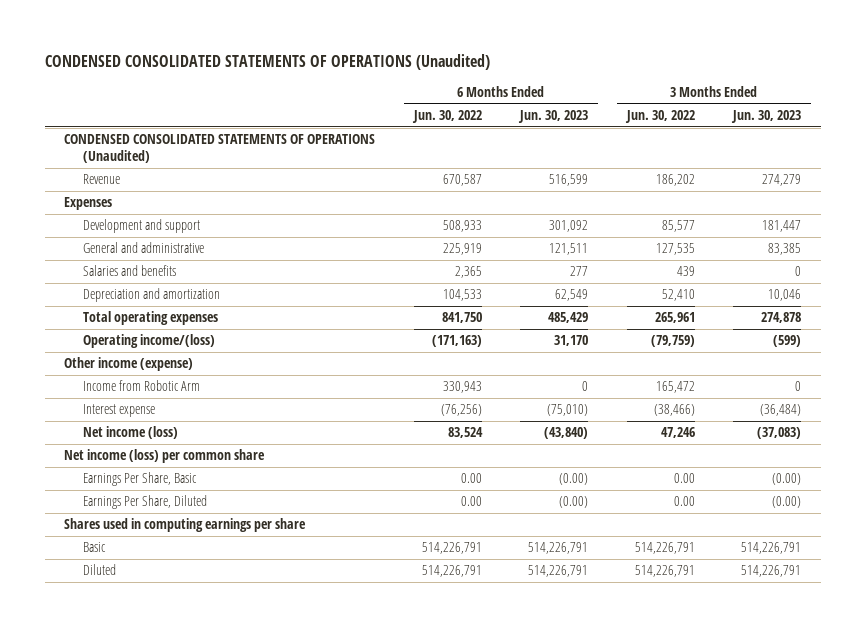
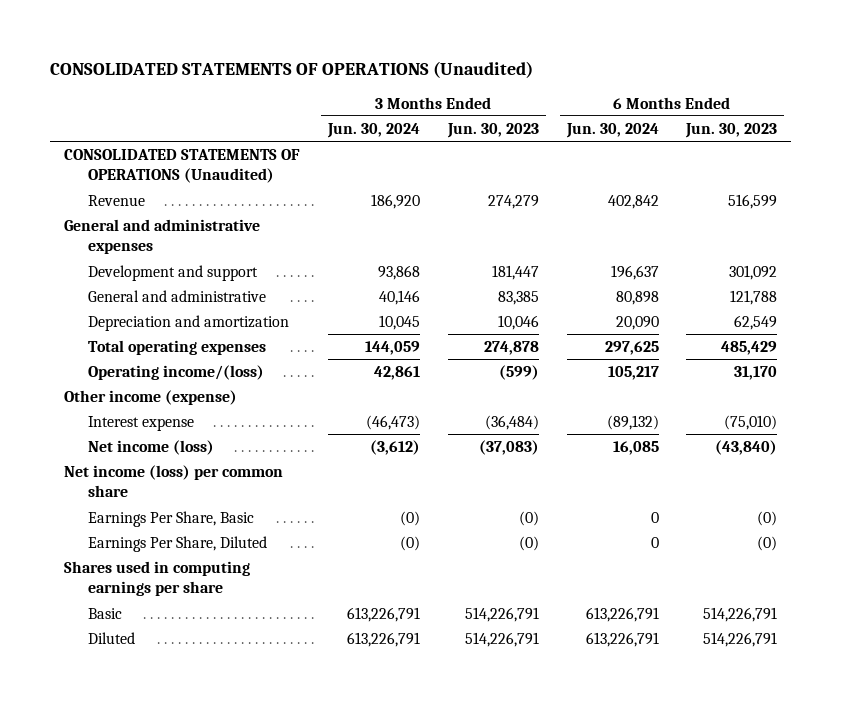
[45,53,491,70] CONDENSED CONSOLIDATED STATEMENTS OF OPERATIONS (Unaudited) -> [50,60,534,78] CONSOLIDATED STATEMENTS OF OPERATIONS (Unaudited)
[411,110,482,124] Jun. 30, 2022 -> none
[624,110,695,124] Jun. 30, 2022 -> none
none -> [326,122,420,138] Jun. 30, 2024
none -> [565,122,659,138] Jun. 30, 2024
[64,134,376,164] CONDENSED CONSOLIDATED STATEMENTS OF OPERATIONS (Unaudited) -> [64,148,301,184] CONSOLIDATED STATEMENTS OF OPERATIONS (Unaudited)
[64,197,113,211] Expenses -> [64,218,261,255] General and administrative expenses
[82,265,176,277] Salaries and benefits -> none
[549,243,589,256] 121,511 -> [730,289,778,305] 121,788
[82,380,200,392] Income from Robotic Arm -> none
[559,473,589,486] (0.00) -> [757,510,778,526] (0)
[772,473,802,486] (0.00) -> [518,510,539,526] (0)
[559,496,589,509] (0.00) -> [757,535,778,551] (0)
[772,496,802,509] (0.00) -> [518,535,539,551] (0)

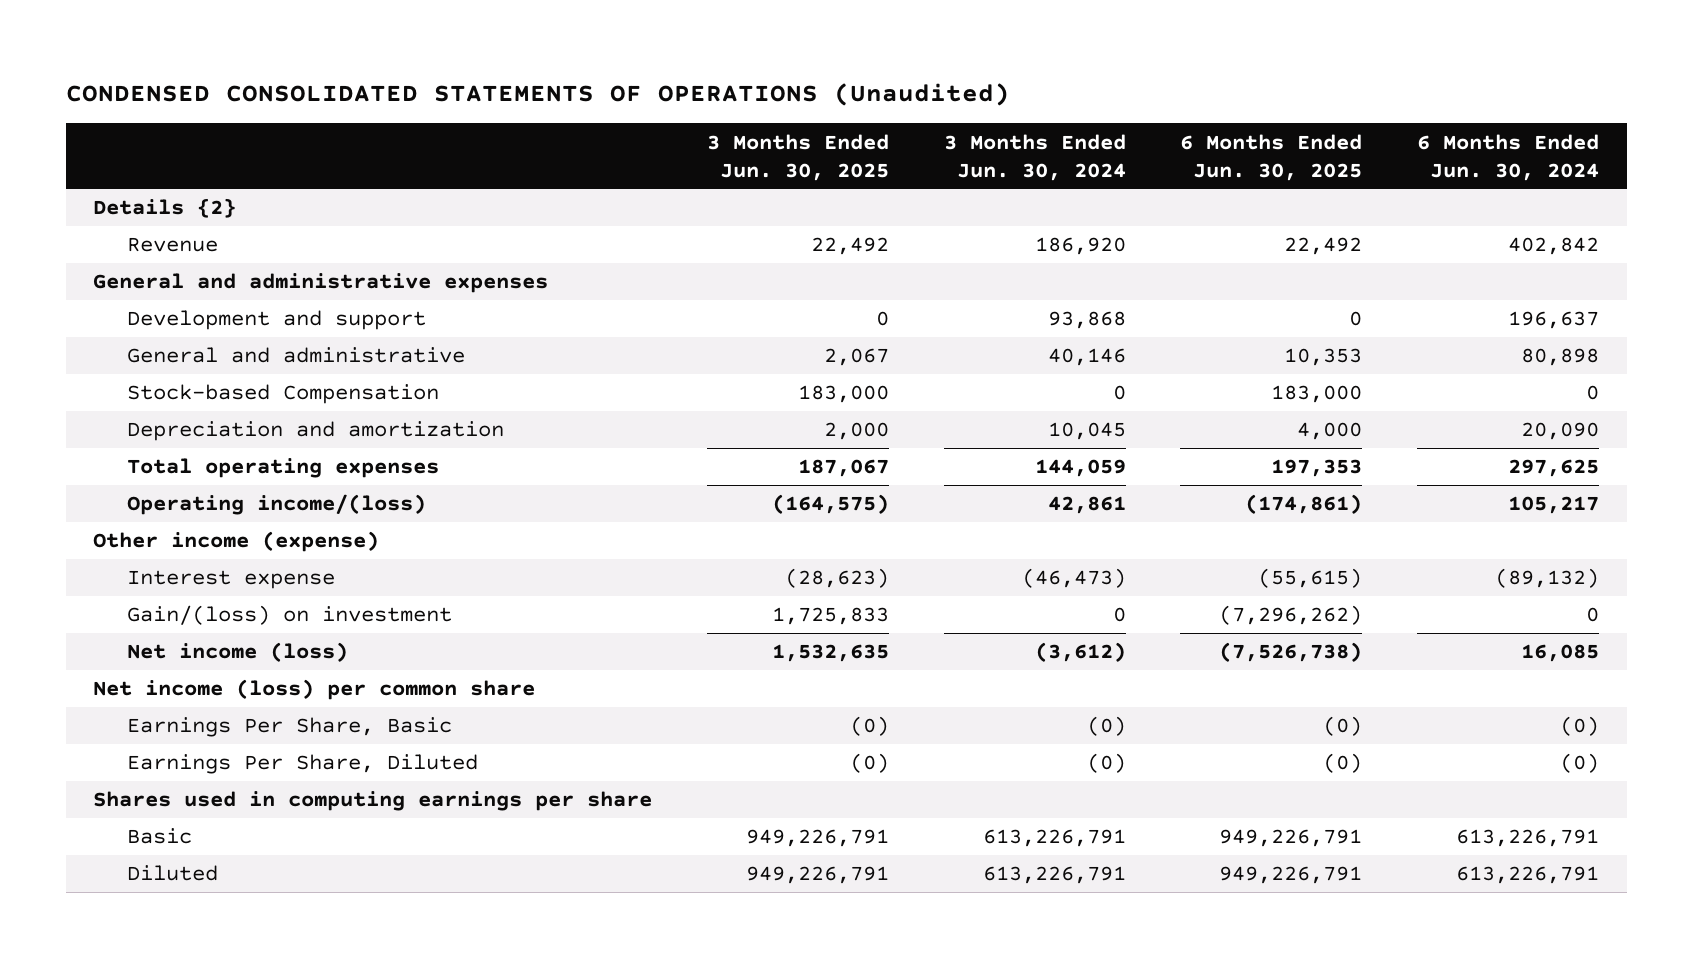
[50,60,534,78] CONSOLIDATED STATEMENTS OF OPERATIONS (Unaudited) -> [65,82,1010,106] CONDENSED CONSOLIDATED STATEMENTS OF OPERATIONS (Unaudited)
[446,122,539,138] Jun. 30, 2023 -> none
[685,122,778,138] Jun. 30, 2023 -> none
none -> [706,133,889,181] 3 Months Ended Jun. 30, 2025
none -> [1180,133,1363,181] 6 Months Ended Jun. 30, 2025
[64,148,301,184] CONSOLIDATED STATEMENTS OF OPERATIONS (Unaudited) -> [93,198,237,219] Details {2}
none -> [127,384,440,405] Stock-based Compensation
none -> [127,605,453,626] Gain/(loss) on investment
[650,511,659,523] 0 -> [1560,716,1600,737] (0)
[650,536,659,548] 0 -> [1560,753,1600,774] (0)

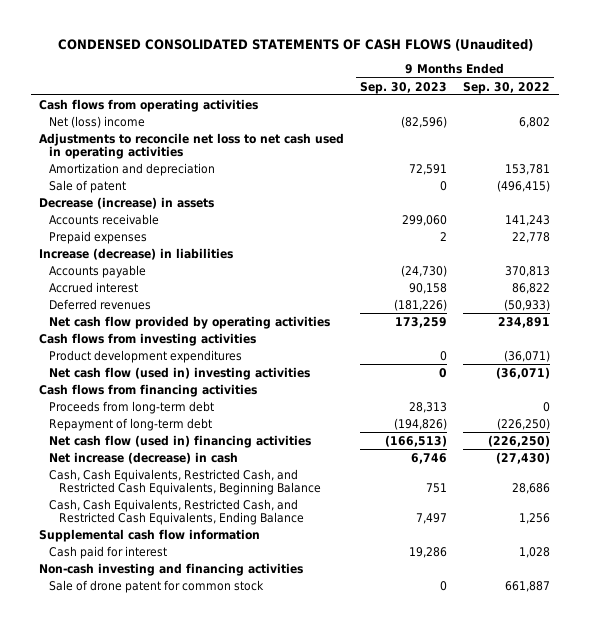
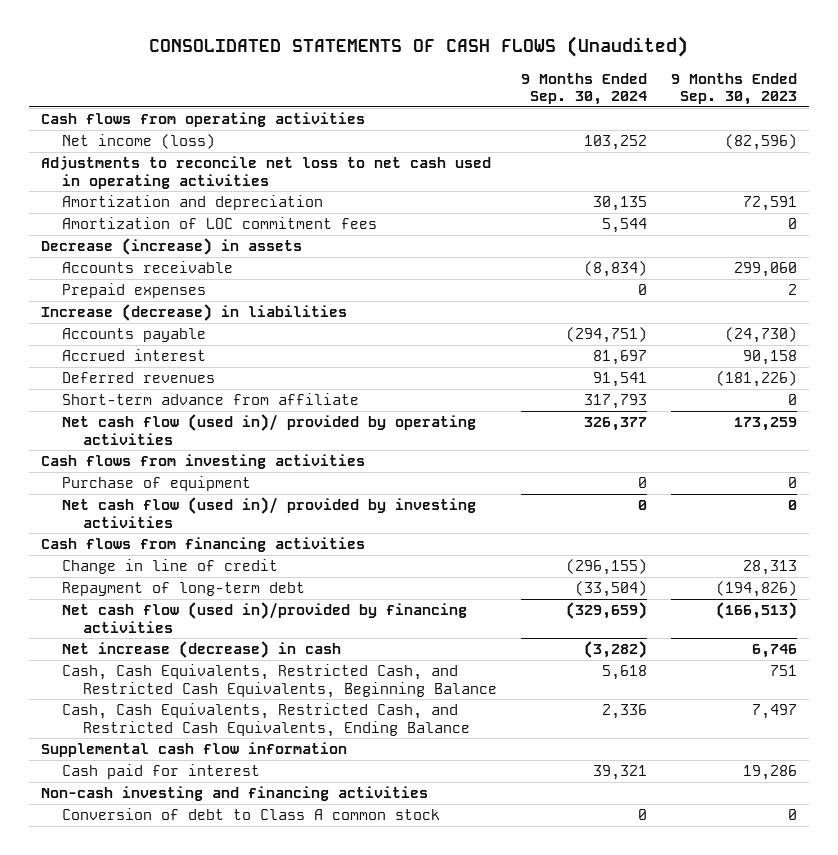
[57,39,533,52] CONDENSED CONSOLIDATED STATEMENTS OF CASH FLOWS (Unaudited) -> [148,36,688,58] CONSOLIDATED STATEMENTS OF CASH FLOWS (Unaudited)
[463,81,551,94] Sep. 30, 2022 -> none
none -> [520,72,647,106] 9 Months Ended Sep. 30, 2024
[49,115,146,128] Net (loss) income -> [61,134,215,150] Net income (loss)
[49,179,127,193] Sale of patent -> none
none -> [61,217,377,230] Amortization of LOC commitment fees
none -> [61,393,359,406] Short-term advance from affiliate
[49,315,331,329] Net cash flow provided by operating activities -> [61,414,476,445] Net cash flow (used in)/ provided by operating activities
[49,349,243,363] Product development expenditures -> none
none -> [61,476,251,492] Purchase of equipment
[49,366,311,380] Net cash flow (used in) investing activities -> [61,497,476,528] Net cash flow (used in)/ provided by investing activities
[49,400,215,414] Proceeds from long-term debt -> [61,559,278,575] Change in line of credit
[49,434,312,448] Net cash flow (used in) financing activities -> [61,602,467,633] Net cash flow (used in)/provided by financing activities
[49,579,265,593] Sale of drone patent for common stock -> [61,808,440,821] Conversion of debt to Class A common stock

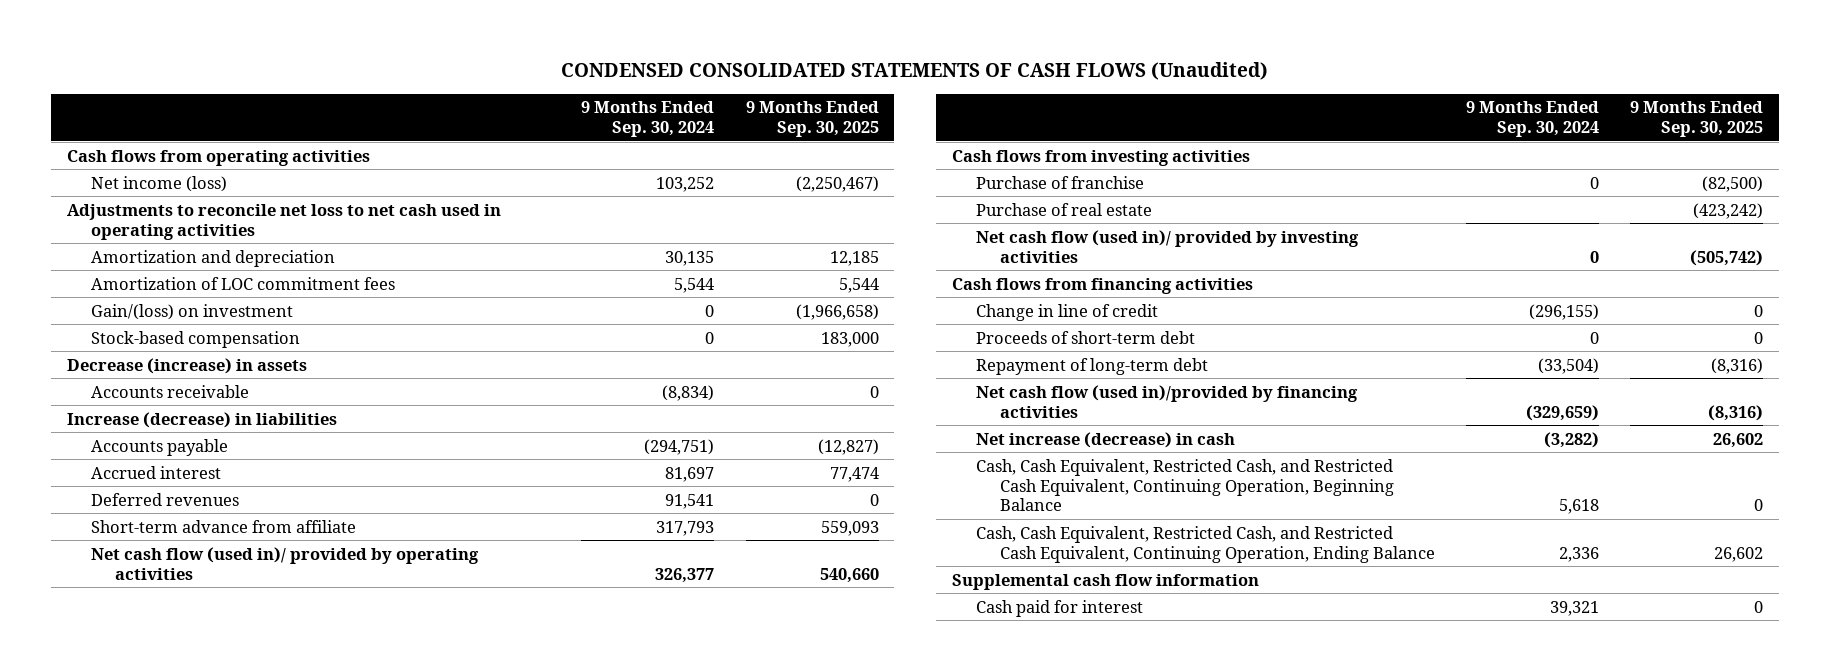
[148,36,688,58] CONSOLIDATED STATEMENTS OF CASH FLOWS (Unaudited) -> [561,62,1269,81] CONDENSED CONSOLIDATED STATEMENTS OF CASH FLOWS (Unaudited)
[670,72,797,106] 9 Months Ended Sep. 30, 2023 -> none
none -> [745,101,879,138] 9 Months Ended Sep. 30, 2025
none -> [91,303,294,320] Gain/(loss) on investment
none -> [91,330,301,348] Stock-based compensation
[61,283,206,299] Prepaid expenses -> none
[61,476,251,492] Purchase of equipment -> [975,175,1144,189] Purchase of franchise
none -> [975,202,1152,216] Purchase of real estate
none -> [975,330,1195,344] Proceeds of short-term debt
[61,664,497,698] Cash, Cash Equivalents, Restricted Cash, and Restricted Cash Equivalents, Beginning Balance -> [975,458,1394,512] Cash, Cash Equivalent, Restricted Cash, and Restricted Cash Equivalent, Continuing Operation, Beginning Balance
[61,703,470,737] Cash, Cash Equivalents, Restricted Cash, and Restricted Cash Equivalents, Ending Balance -> [975,525,1435,563] Cash, Cash Equivalent, Restricted Cash, and Restricted Cash Equivalent, Continuing Operation, Ending Balance
[40,786,428,802] Non-cash investing and financing activities -> none
[61,808,440,821] Conversion of debt to Class A common stock -> none

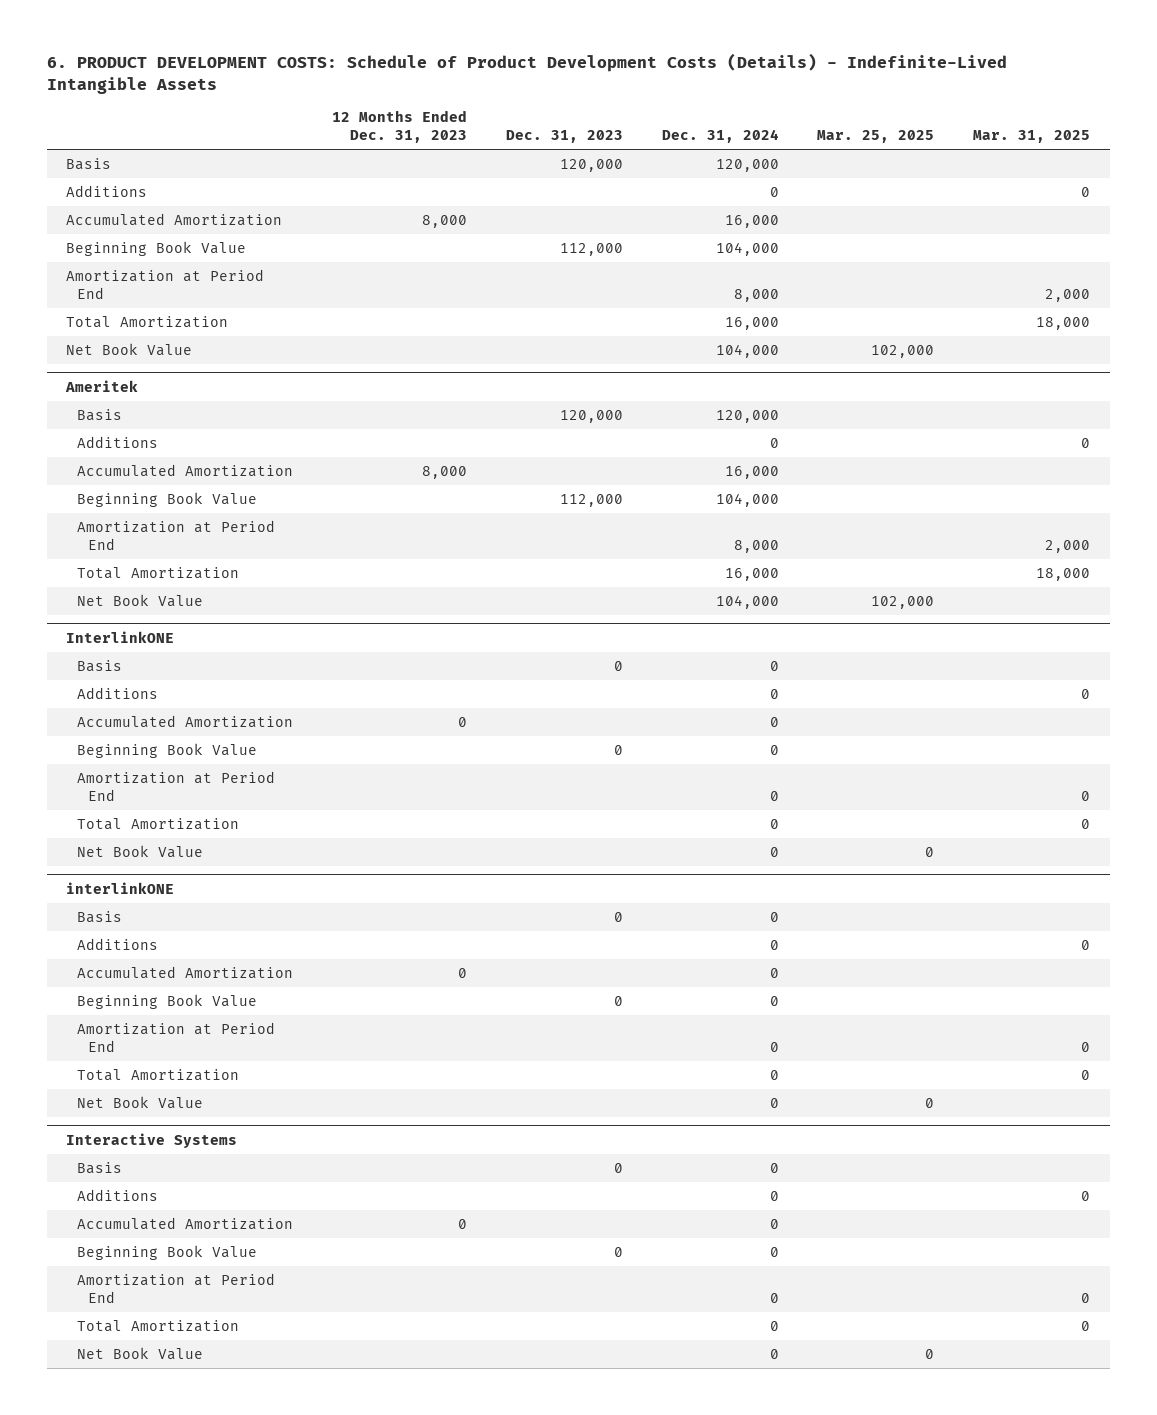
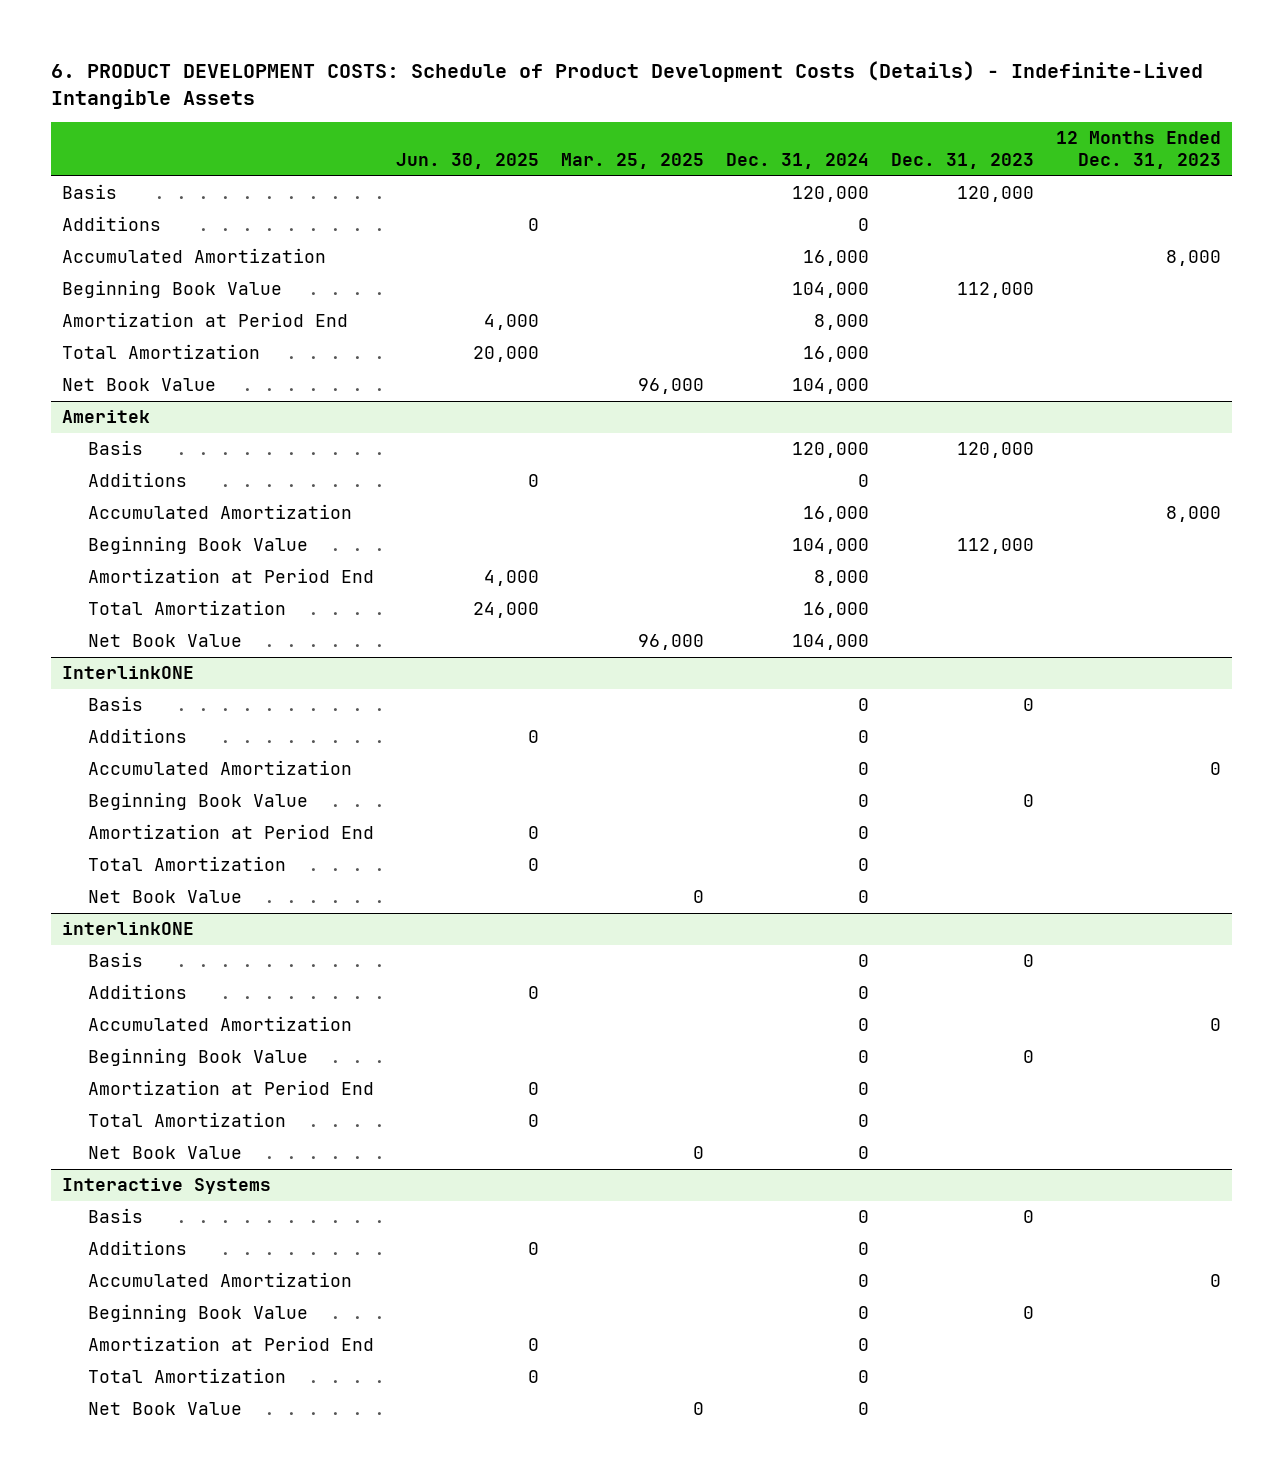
[973,129,1091,143] Mar. 31, 2025 -> none
none -> [395,153,539,170] Jun. 30, 2025
[871,344,935,358] 102,000 -> [637,378,704,395] 96,000
[871,595,935,609] 102,000 -> [637,634,704,651] 96,000

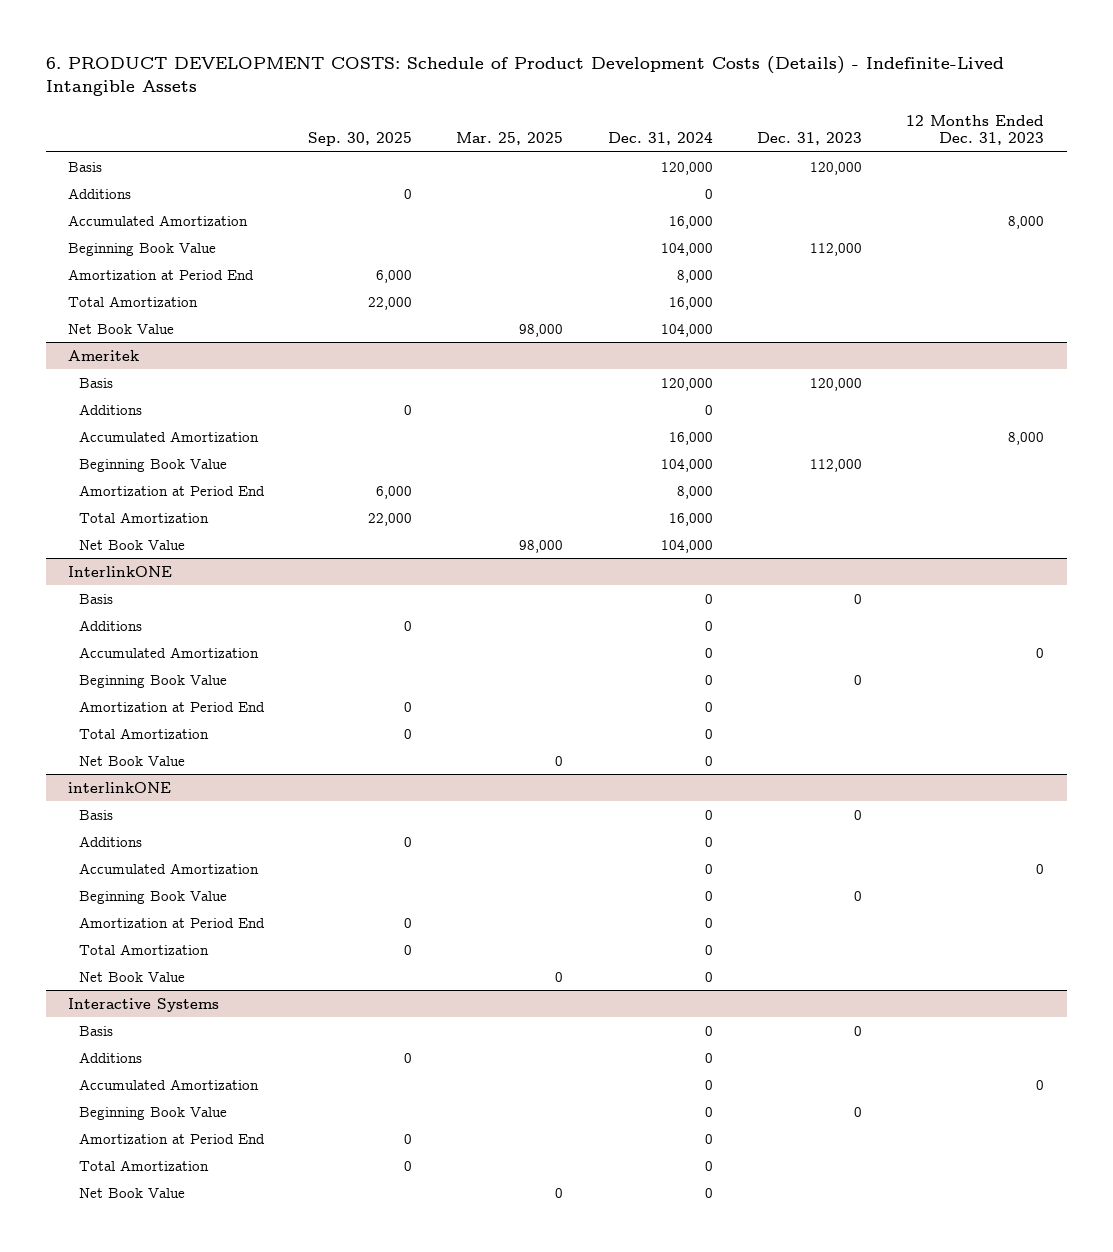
[395,153,539,170] Jun. 30, 2025 -> none
none -> [308,132,413,147] Sep. 30, 2025
[637,378,704,395] 96,000 -> [519,323,564,337] 98,000
[637,634,704,651] 96,000 -> [519,539,564,553] 98,000

